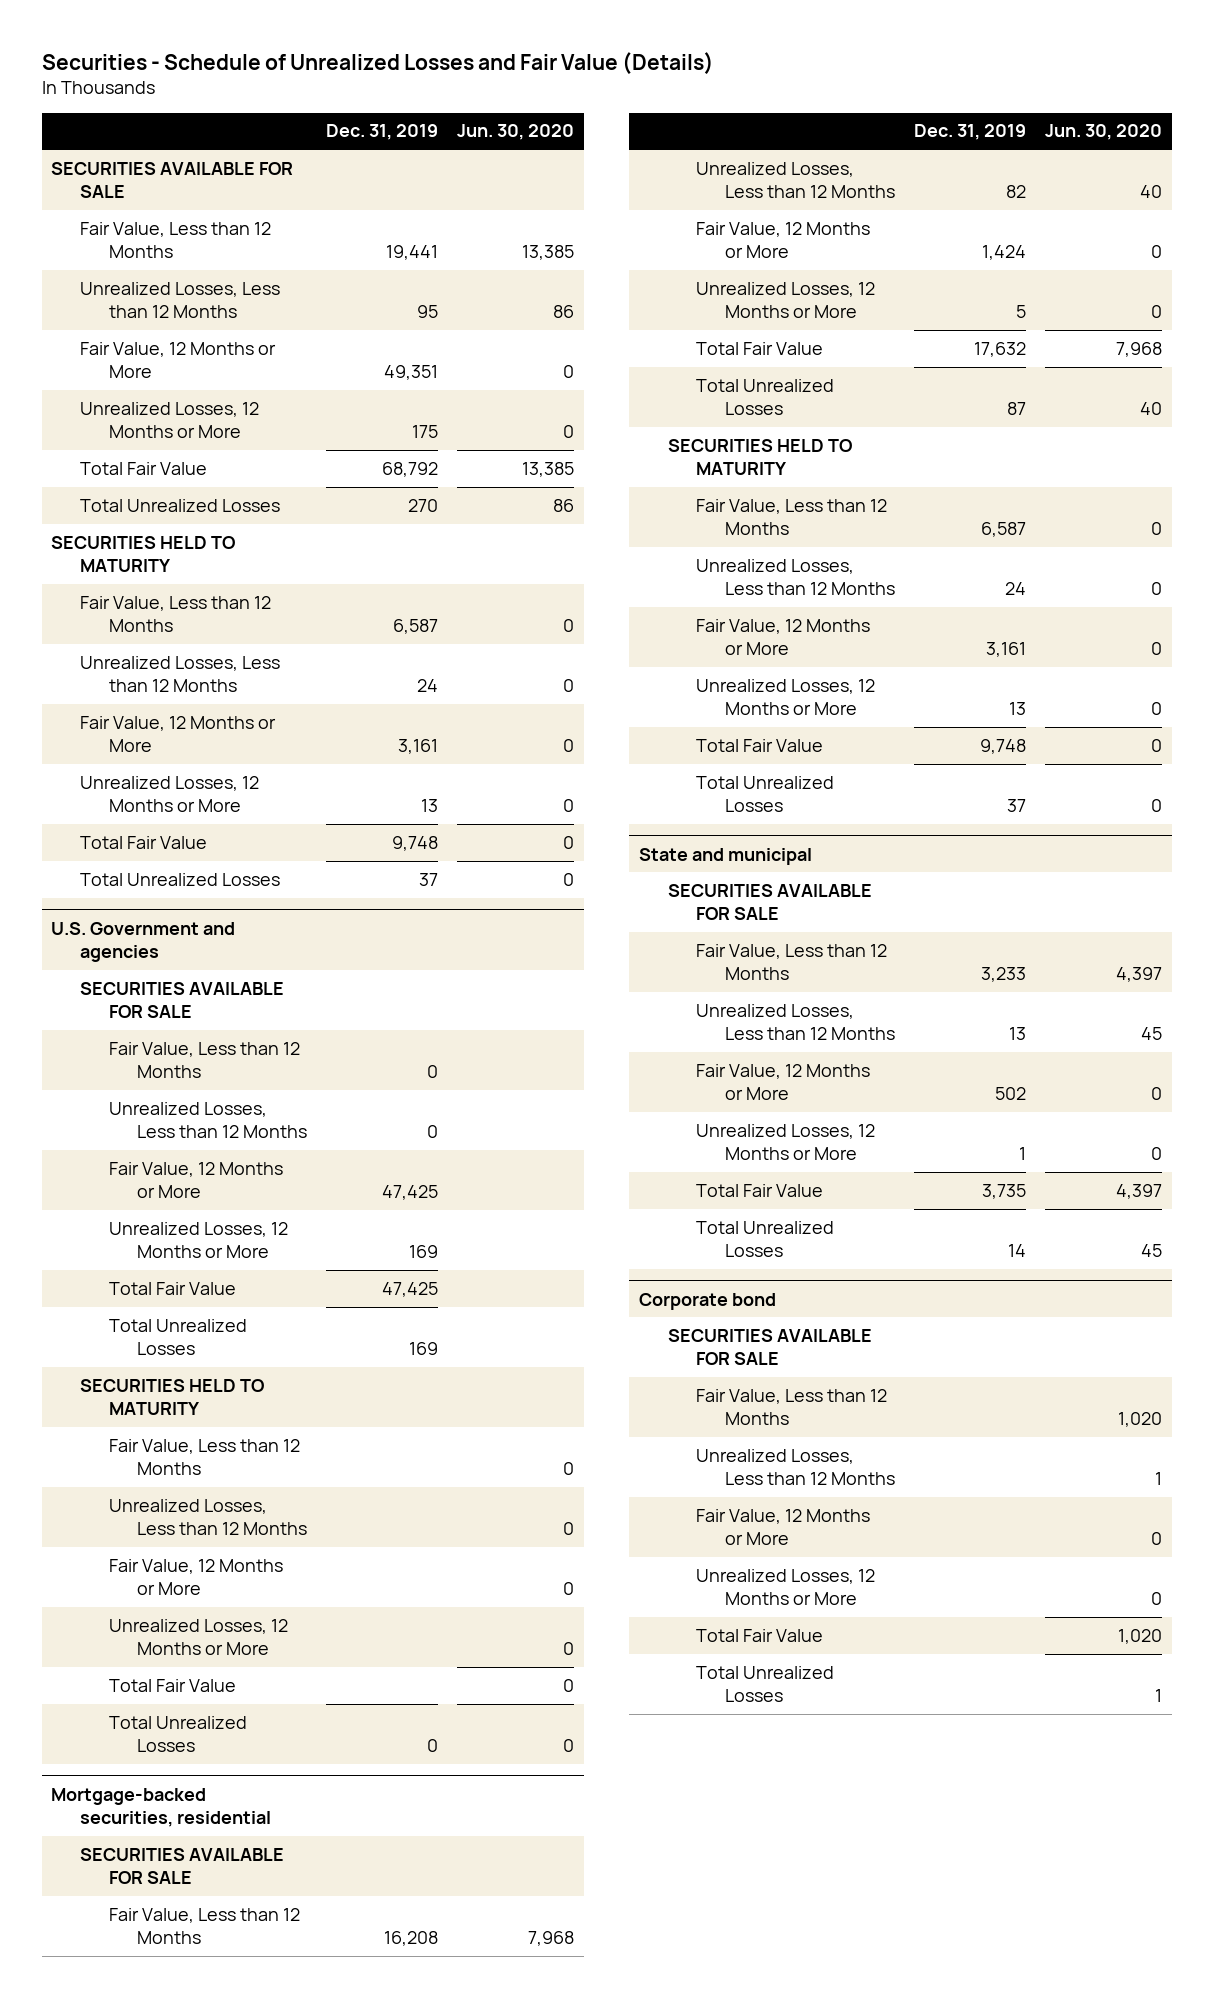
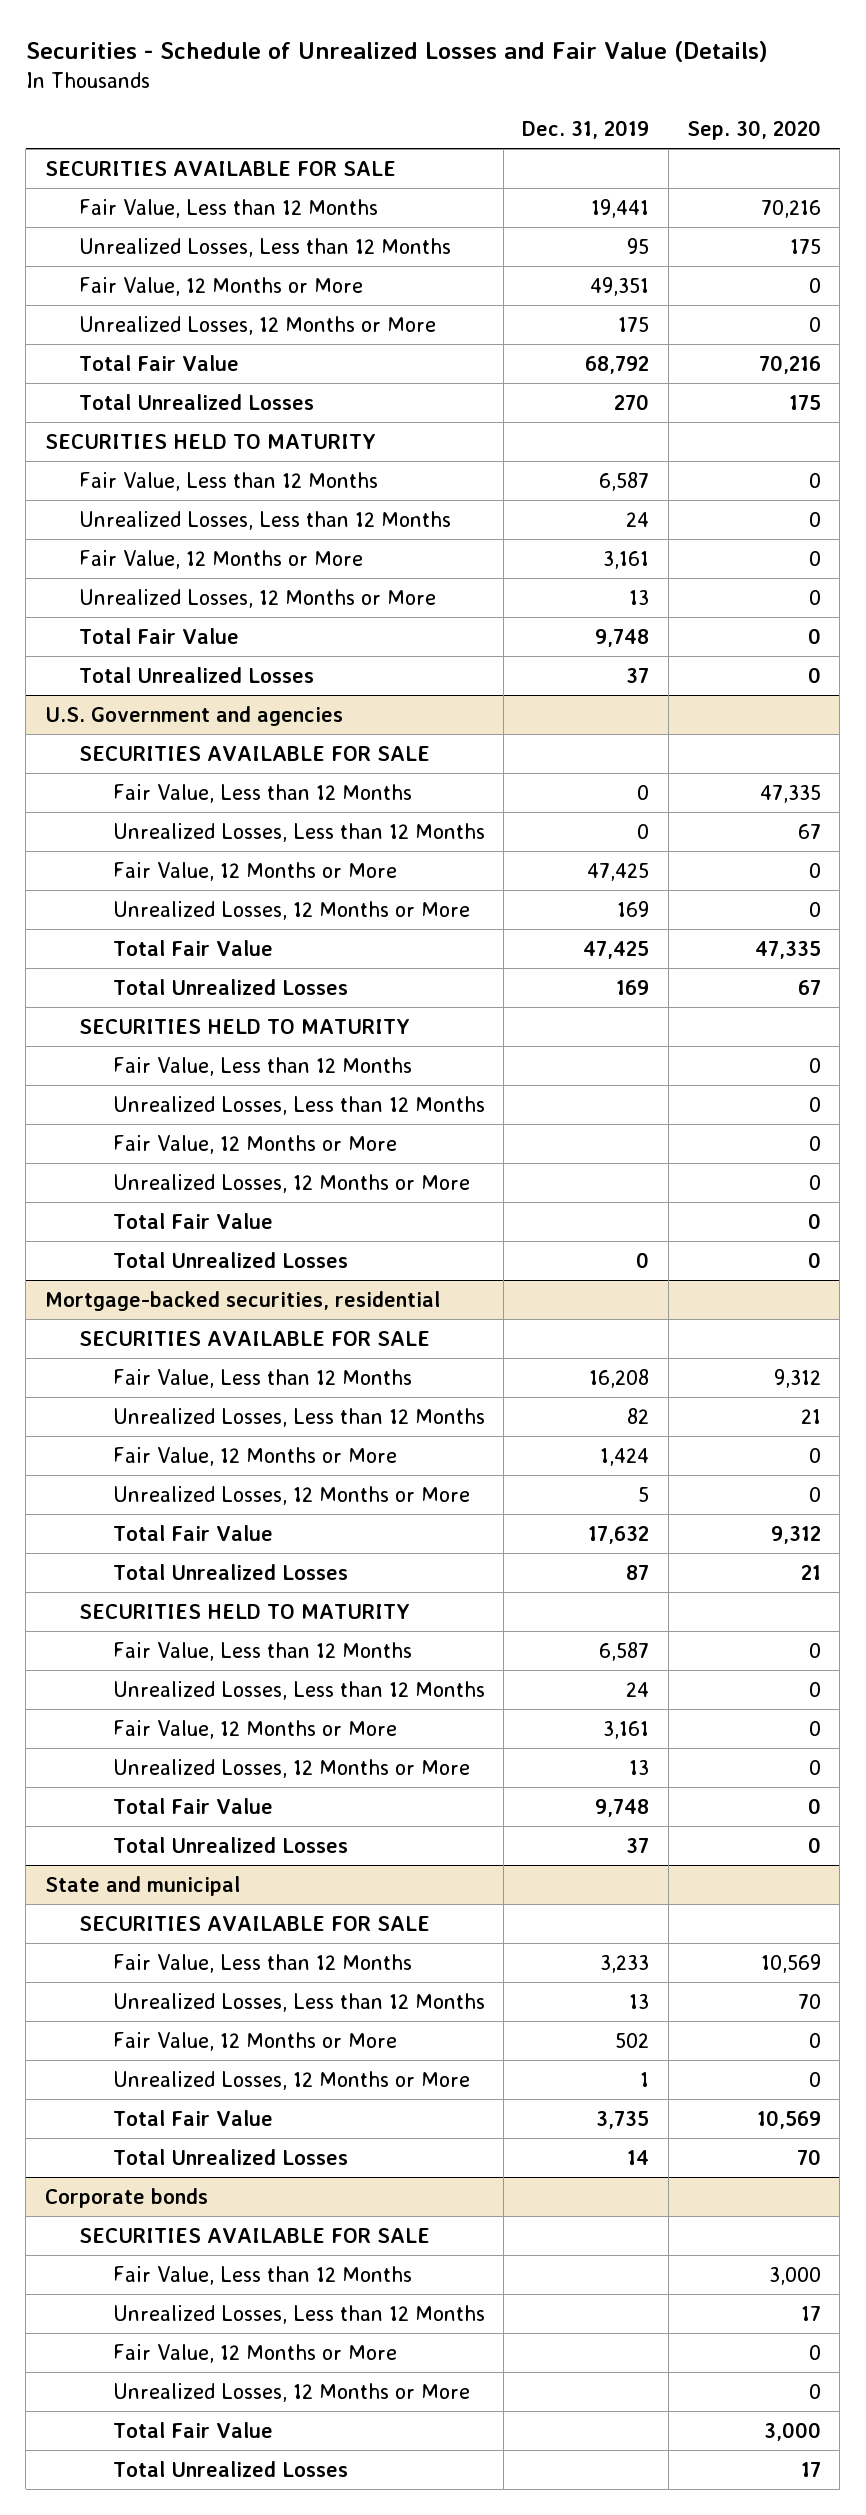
[457,124,575,141] Jun. 30, 2020 -> none
none -> [686,120,821,141] Sep. 30, 2020
[638,1292,776,1310] Corporate bond -> [44,2187,208,2208] Corporate bonds

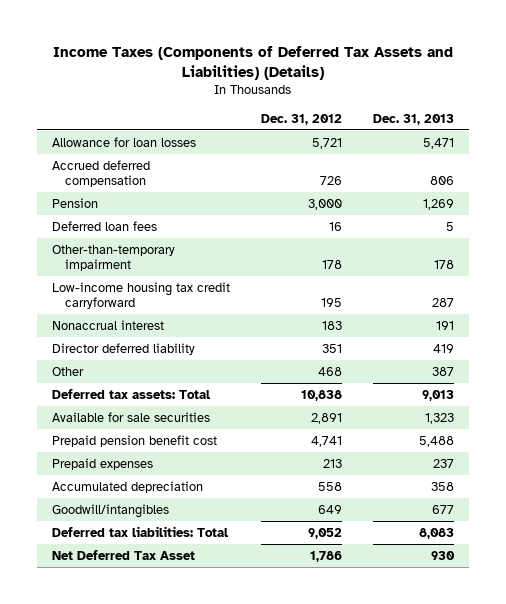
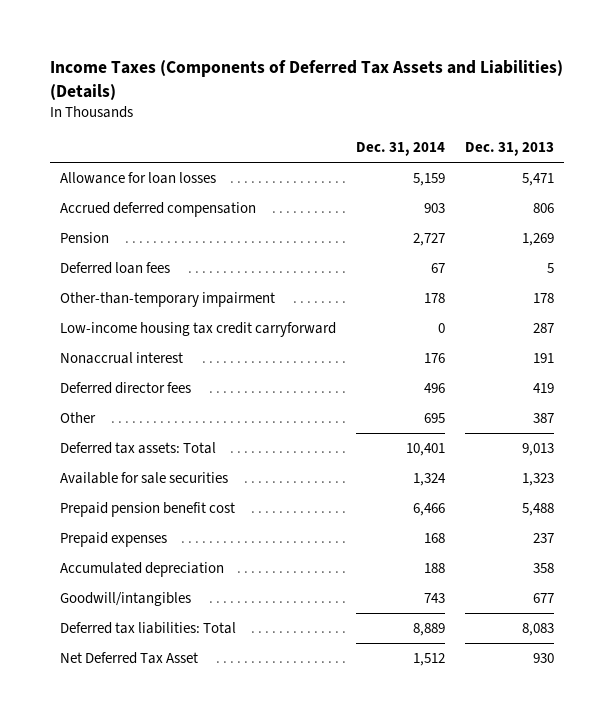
[260,113,342,125] Dec. 31, 2012 -> none
none -> [355,142,445,157] Dec. 31, 2014
[52,342,196,355] Director deferred liability -> [59,381,191,394] Deferred director fees

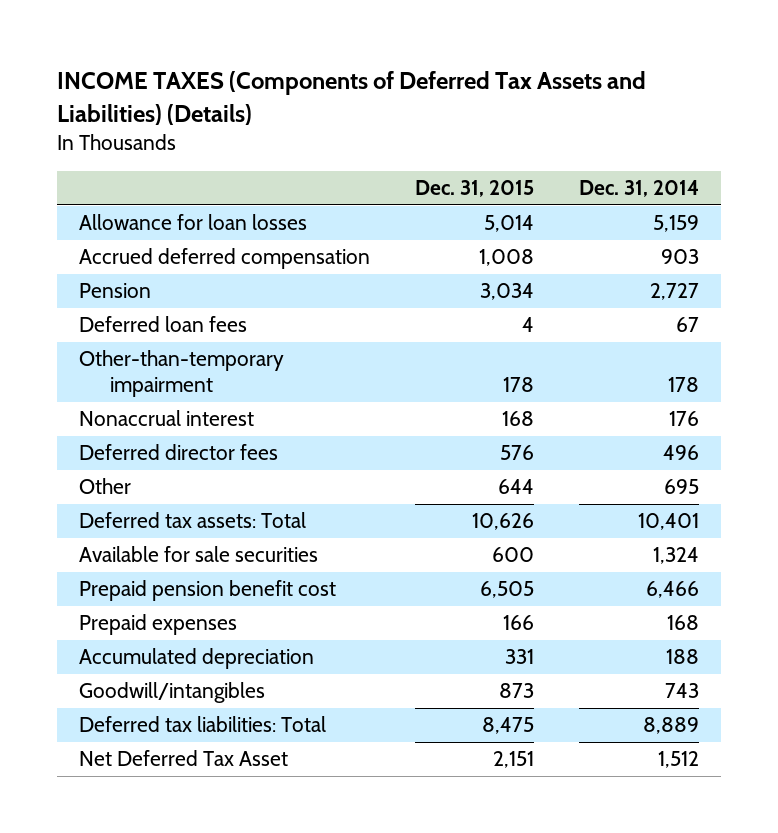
[49,60,563,100] Income Taxes (Components of Deferred Tax Assets and Liabilities) (Details) -> [57,71,647,125] INCOME TAXES (Components of Deferred Tax Assets and Liabilities) (Details)
[464,142,554,157] Dec. 31, 2013 -> none
none -> [415,179,535,197] Dec. 31, 2015
[59,321,336,337] Low-income housing tax credit carryforward -> none

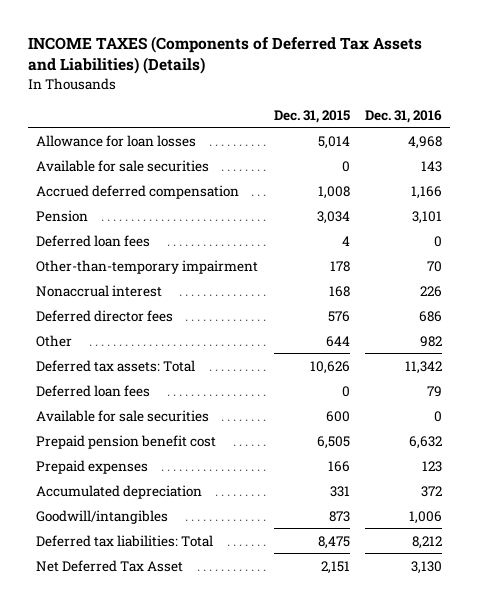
[579,179,700,197] Dec. 31, 2014 -> none
none -> [365,109,443,123] Dec. 31, 2016
none -> [36,159,210,172] Available for sale securities
none -> [36,384,151,397] Deferred loan fees

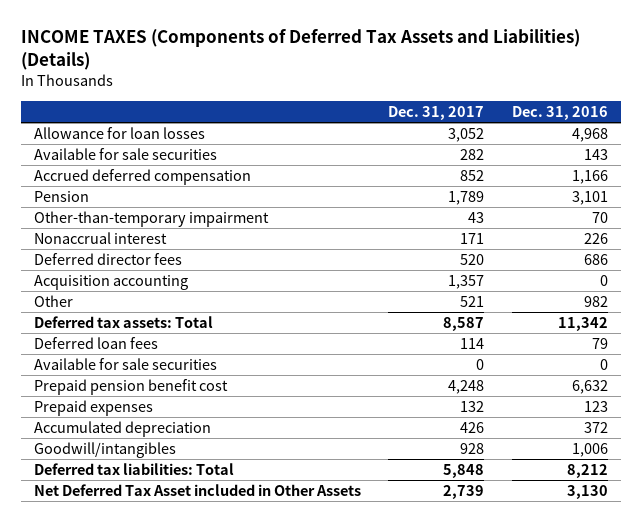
[273,109,350,123] Dec. 31, 2015 -> none
none -> [388,105,485,120] Dec. 31, 2017
[36,234,151,247] Deferred loan fees -> none
none -> [34,275,189,291] Acquisition accounting
[36,559,184,572] Net Deferred Tax Asset -> [34,484,362,497] Net Deferred Tax Asset included in Other Assets

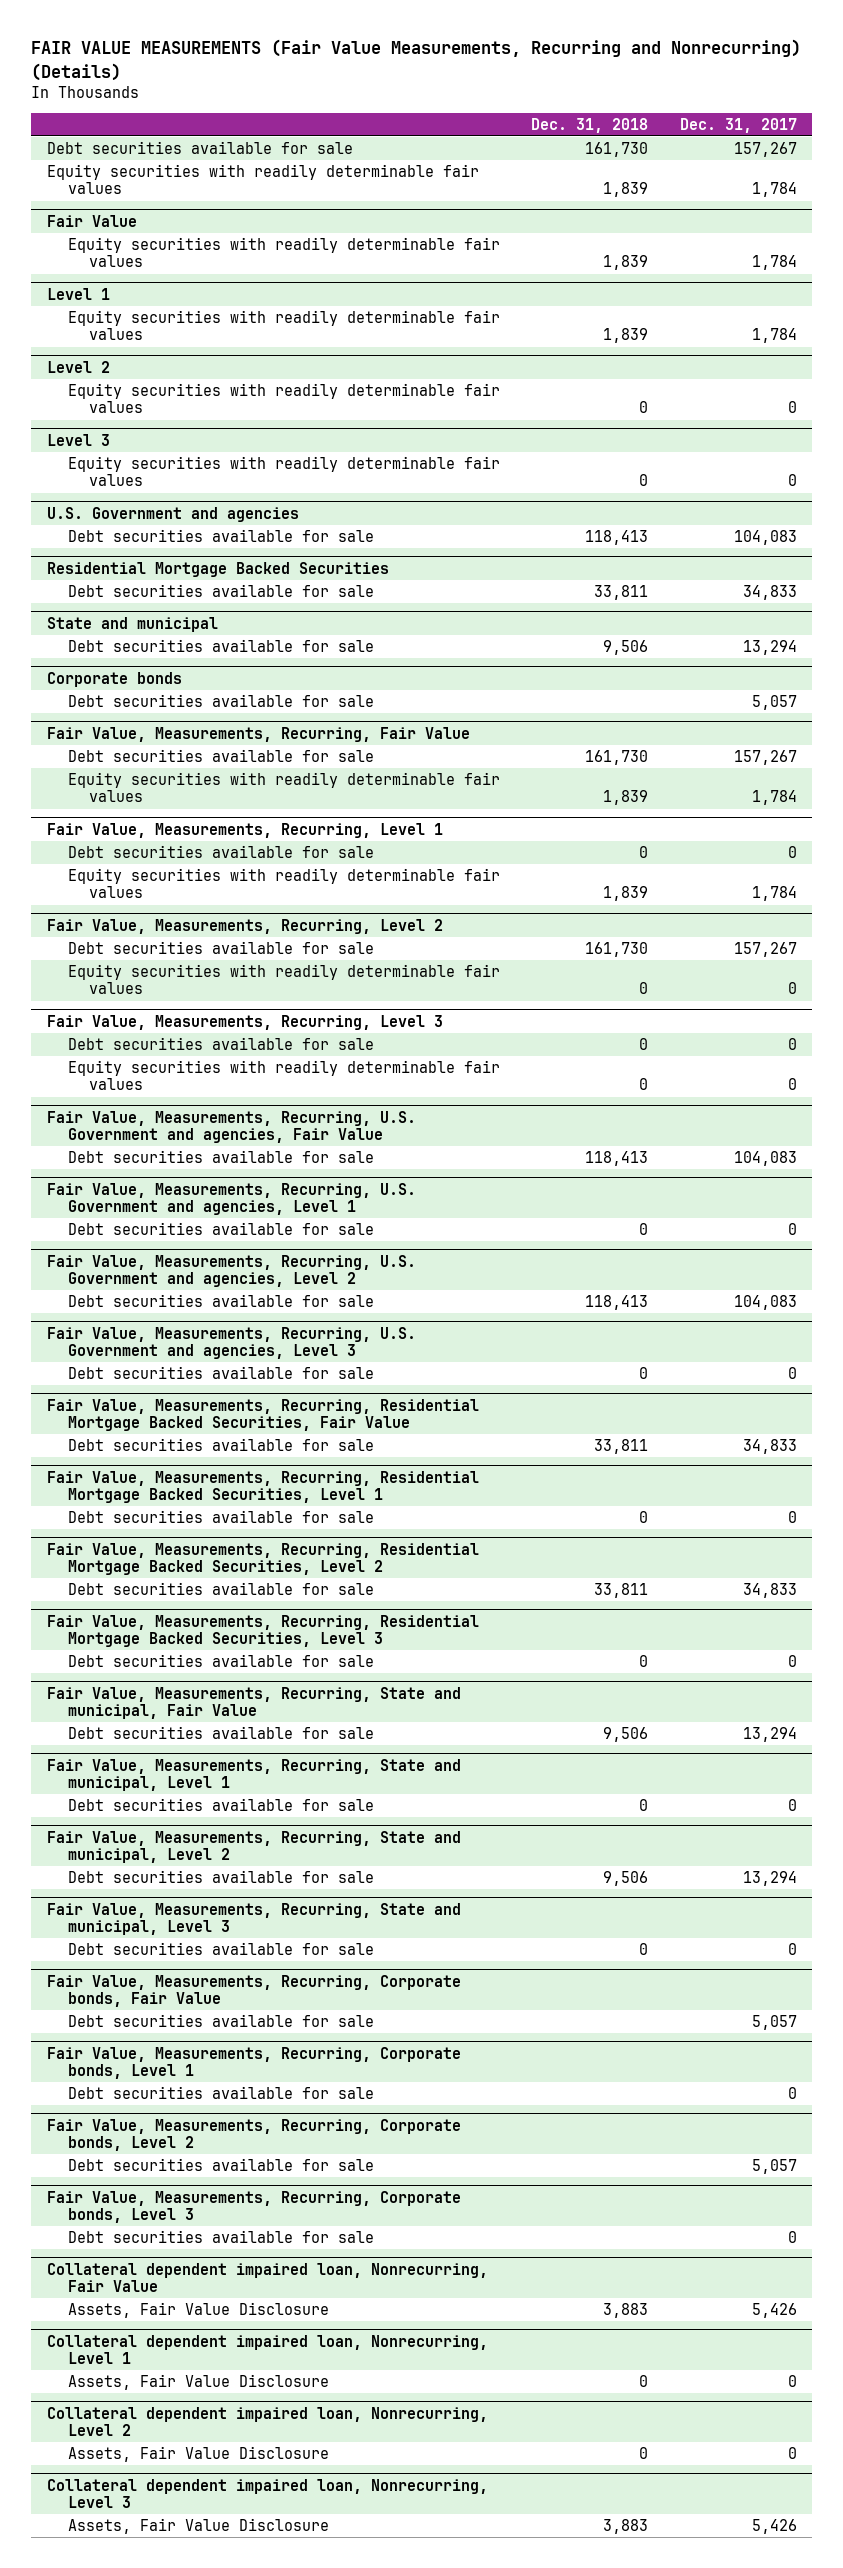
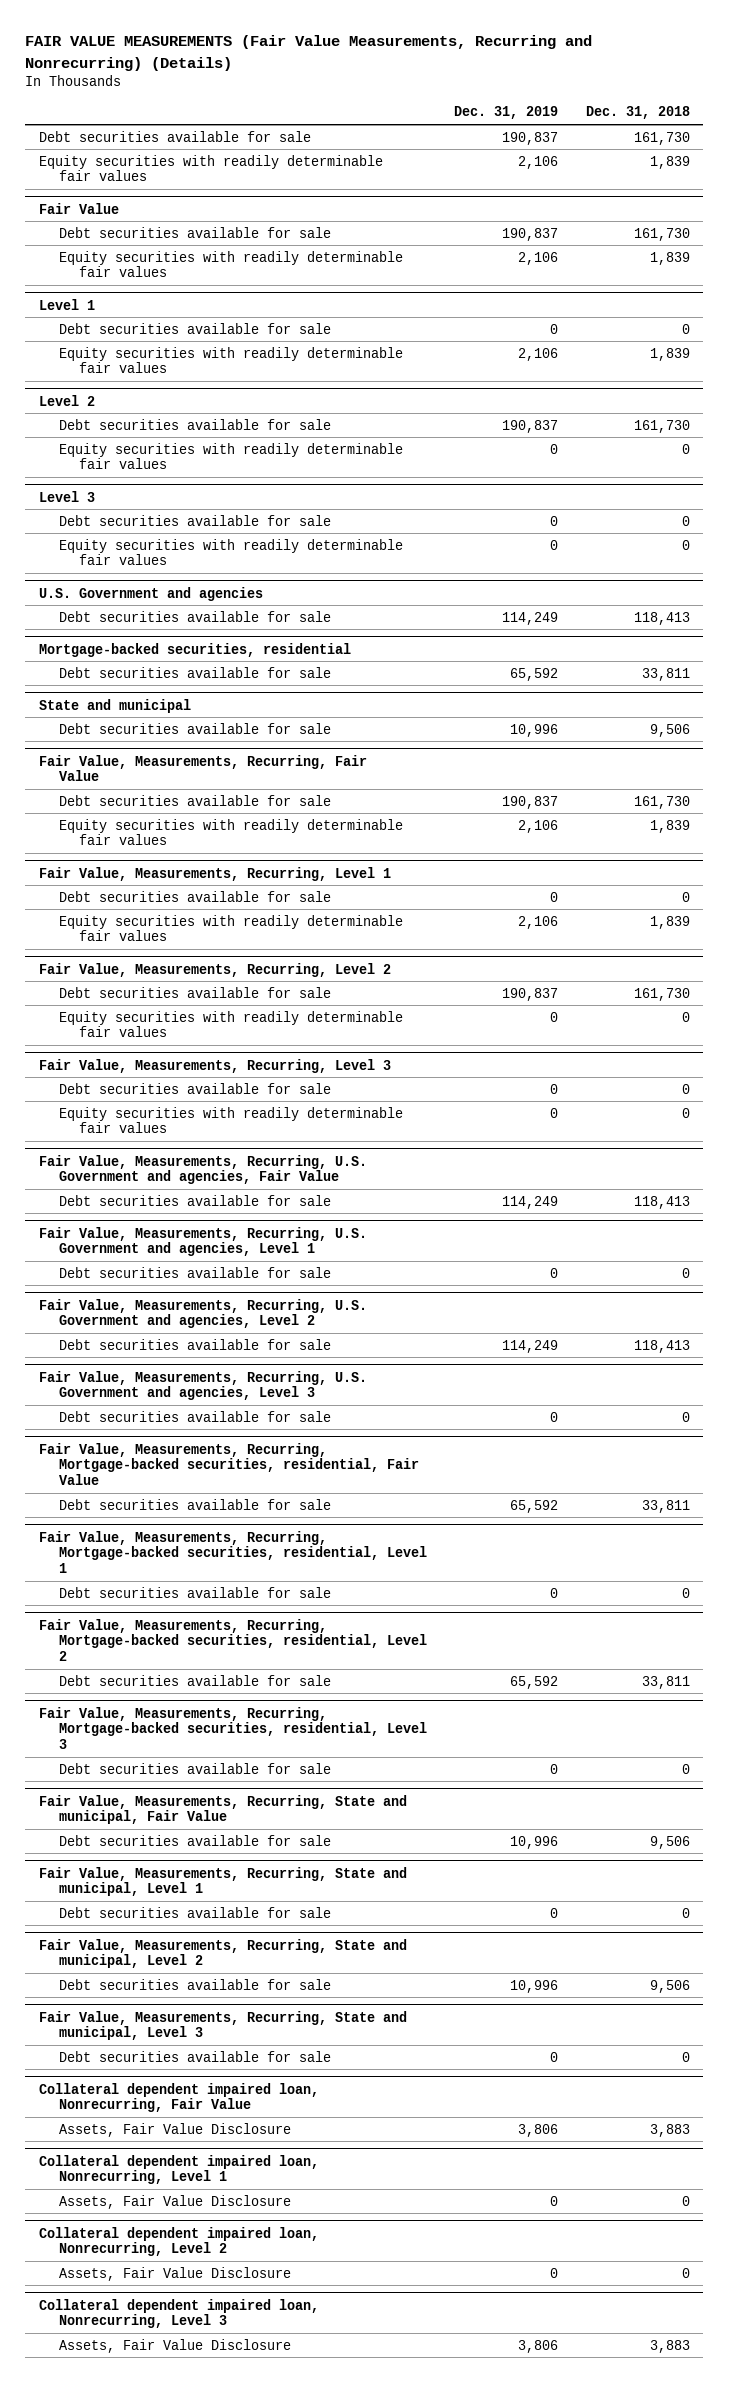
[679,117,797,133] Dec. 31, 2017 -> none
none -> [454,106,559,120] Dec. 31, 2019
none -> [58,226,331,238] Debt securities available for sale
none -> [58,322,331,334] Debt securities available for sale
none -> [58,418,331,430] Debt securities available for sale
none -> [58,514,331,526] Debt securities available for sale
[46,561,389,577] Residential Mortgage Backed Securities -> [38,642,351,657] Mortgage-backed securities, residential
[46,671,182,687] Corporate bonds -> none
[68,694,375,708] Debt securities available for sale -> none
[46,1398,479,1432] Fair Value, Measurements, Recurring, Residential Mortgage Backed Securities, Fair Value -> [38,1442,419,1486] Fair Value, Measurements, Recurring, Mortgage-backed securities, residential, Fair Value
[46,1470,479,1504] Fair Value, Measurements, Recurring, Residential Mortgage Backed Securities, Level 1 -> [38,1530,427,1574] Fair Value, Measurements, Recurring, Mortgage-backed securities, residential, Level 1
[46,1542,479,1576] Fair Value, Measurements, Recurring, Residential Mortgage Backed Securities, Level 2 -> [38,1618,427,1662] Fair Value, Measurements, Recurring, Mortgage-backed securities, residential, Level 2
[46,1614,479,1648] Fair Value, Measurements, Recurring, Residential Mortgage Backed Securities, Level 3 -> [38,1706,427,1750] Fair Value, Measurements, Recurring, Mortgage-backed securities, residential, Level 3
[46,1974,461,2008] Fair Value, Measurements, Recurring, Corporate bonds, Fair Value -> none
[68,2014,375,2028] Debt securities available for sale -> none
[46,2046,461,2080] Fair Value, Measurements, Recurring, Corporate bonds, Level 1 -> none
[68,2086,375,2100] Debt securities available for sale -> none
[46,2118,461,2152] Fair Value, Measurements, Recurring, Corporate bonds, Level 2 -> none
[68,2158,375,2172] Debt securities available for sale -> none
[46,2190,461,2224] Fair Value, Measurements, Recurring, Corporate bonds, Level 3 -> none
[68,2230,375,2244] Debt securities available for sale -> none

